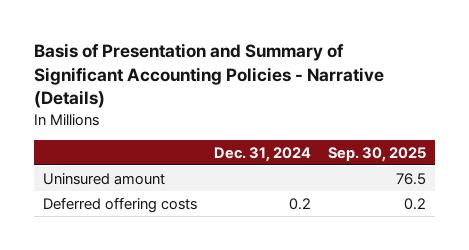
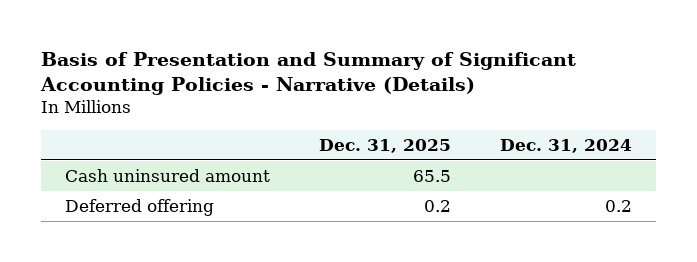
[328,146,427,162] Sep. 30, 2025 -> none
none -> [318,138,451,153] Dec. 31, 2025
[42,172,165,185] Uninsured amount -> [64,169,270,183] Cash uninsured amount
[42,196,197,213] Deferred offering costs -> [64,199,214,217] Deferred offering

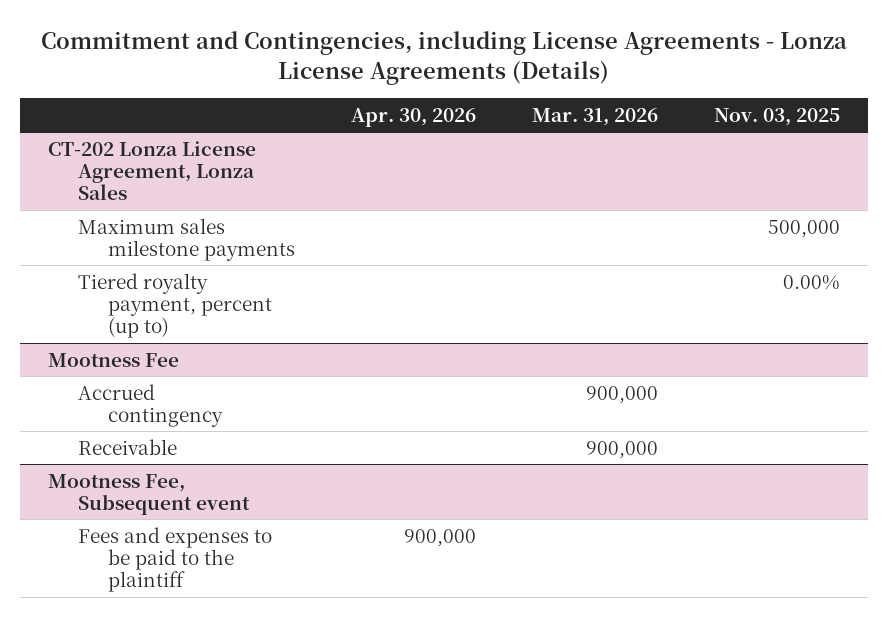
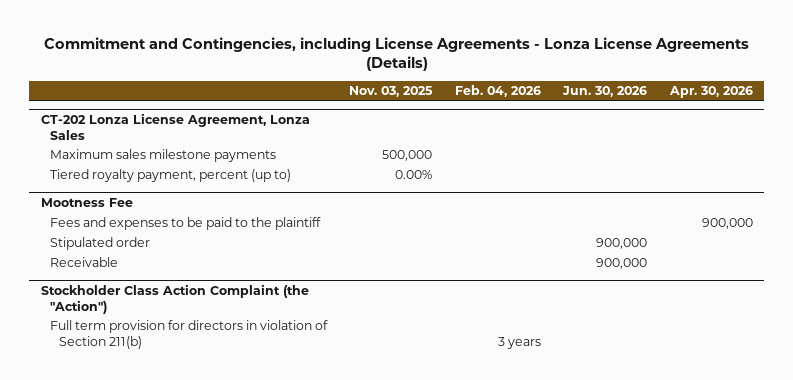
[531,107,658,126] Mar. 31, 2026 -> none
none -> [454,85,541,98] Feb. 04, 2026
none -> [562,86,648,98] Jun. 30, 2026
none -> [49,217,321,231] Fees and expenses to be paid to the plaintiff
[77,383,224,427] Accrued contingency -> [49,237,150,251] Stipulated order
[47,473,250,515] Mootness Fee, Subsequent event -> none
[77,526,272,593] Fees and expenses to be paid to the plaintiff -> none
none -> [40,284,309,314] Stockholder Class Action Complaint (the "Action")
none -> [49,320,328,349] Full term provision for directors in violation of Section 211(b)

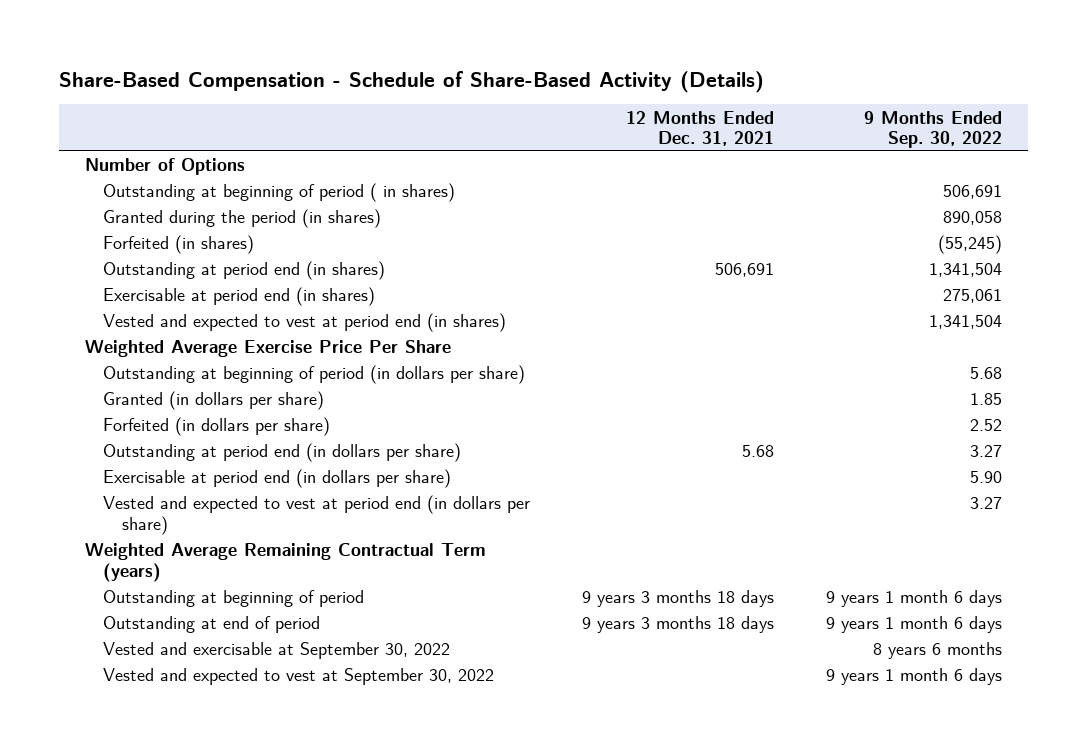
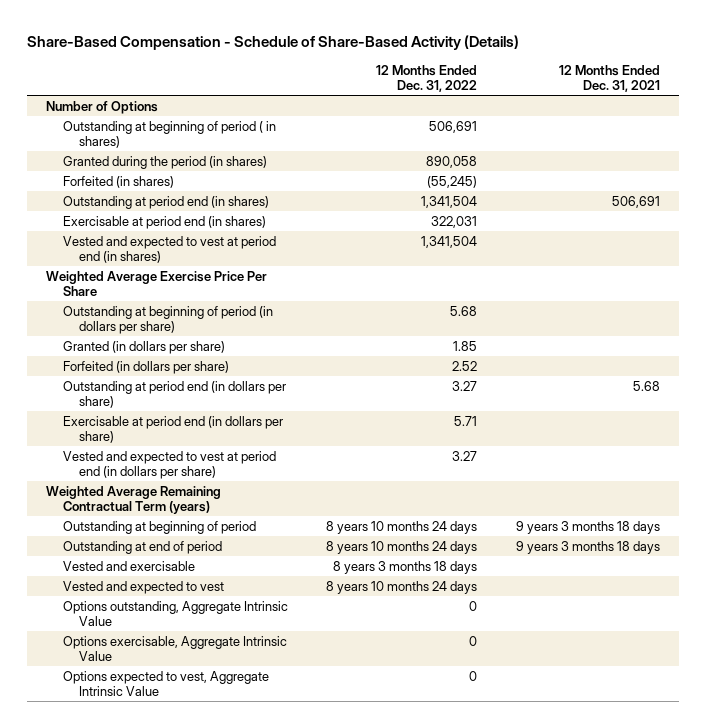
[864,110,1003,149] 9 Months Ended Sep. 30, 2022 -> none
none -> [376,64,478,92] 12 Months Ended Dec. 31, 2022
[103,642,451,660] Vested and exercisable at September 30, 2022 -> [62,560,195,571] Vested and exercisable
[103,668,495,686] Vested and expected to vest at September 30, 2022 -> [62,580,224,594] Vested and expected to vest
none -> [62,600,288,626] Options outstanding, Aggregate Intrinsic Value
none -> [62,635,287,661] Options exercisable, Aggregate Intrinsic Value
none -> [62,670,269,696] Options expected to vest, Aggregate Intrinsic Value

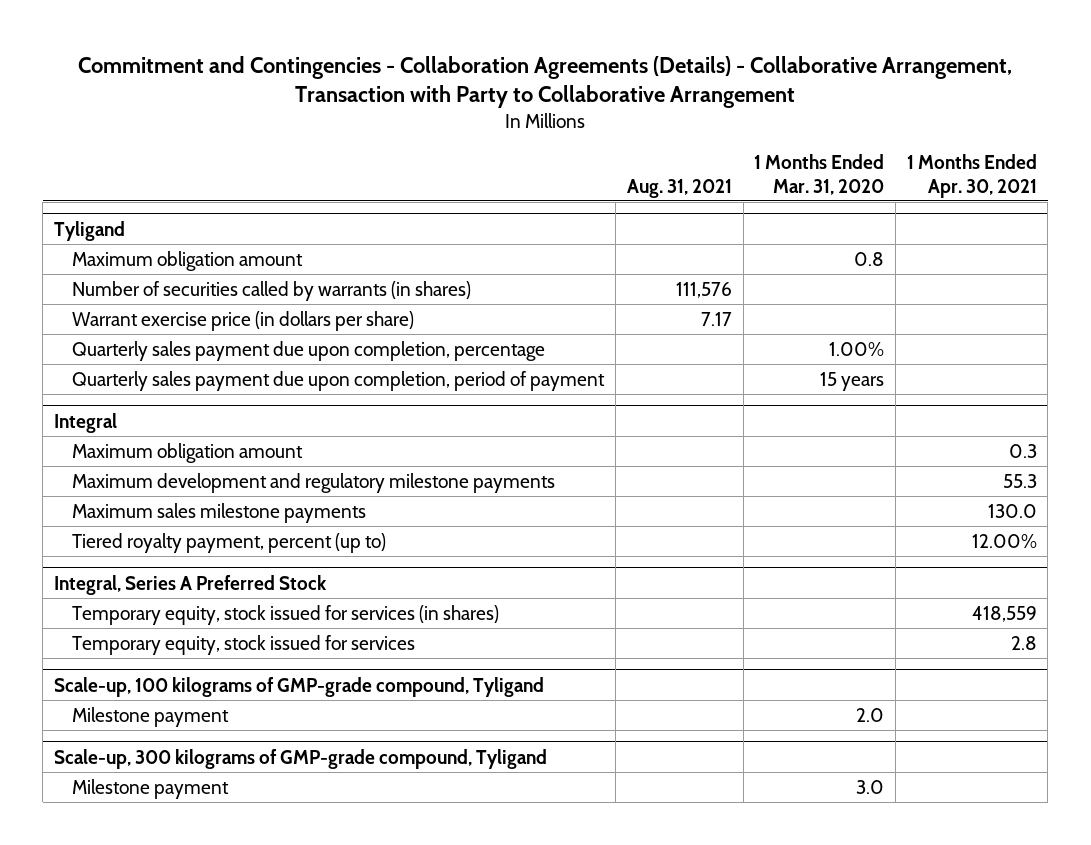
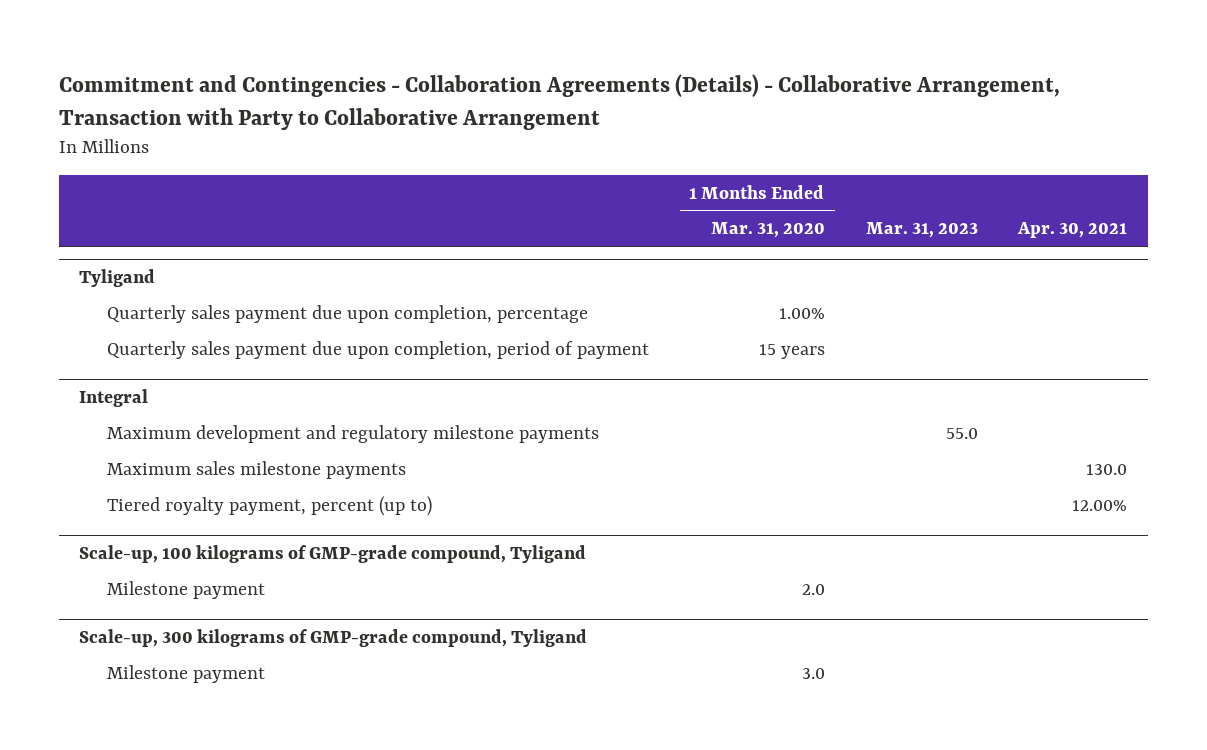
[626,178,732,198] Aug. 31, 2021 -> none
[906,154,1037,198] 1 Months Ended Apr. 30, 2021 -> none
none -> [865,222,978,239] Mar. 31, 2023
none -> [1017,222,1128,239] Apr. 30, 2021
[72,250,304,271] Maximum obligation amount -> none
[72,280,472,301] Number of securities called by warrants (in shares) -> none
[72,310,415,331] Warrant exercise price (in dollars per share) -> none
[72,442,304,463] Maximum obligation amount -> none
[54,574,328,595] Integral, Series A Preferred Stock -> none
[72,604,500,625] Temporary equity, stock issued for services (in shares) -> none
[72,634,416,655] Temporary equity, stock issued for services -> none

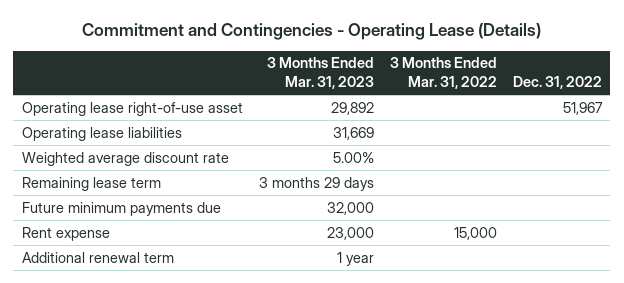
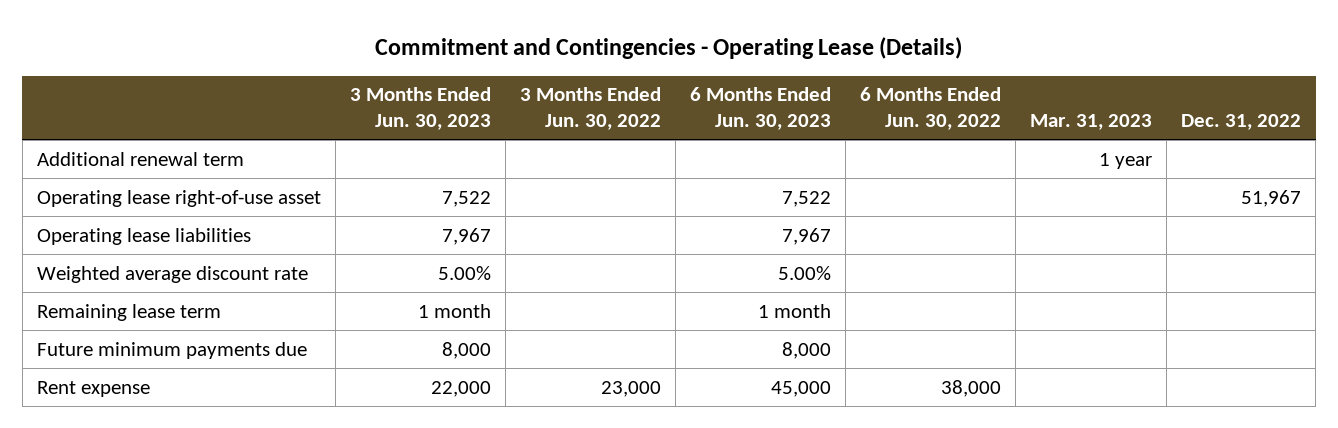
[266,57,374,90] 3 Months Ended Mar. 31, 2023 -> none
[389,57,497,90] 3 Months Ended Mar. 31, 2022 -> none
none -> [349,87,491,131] 3 Months Ended Jun. 30, 2023
none -> [519,87,661,131] 3 Months Ended Jun. 30, 2022
none -> [689,87,831,131] 6 Months Ended Jun. 30, 2023
none -> [859,87,1001,131] 6 Months Ended Jun. 30, 2022
none -> [1029,114,1152,131] Mar. 31, 2023
[21,251,174,263] Additional renewal term -> [36,151,244,166] Additional renewal term

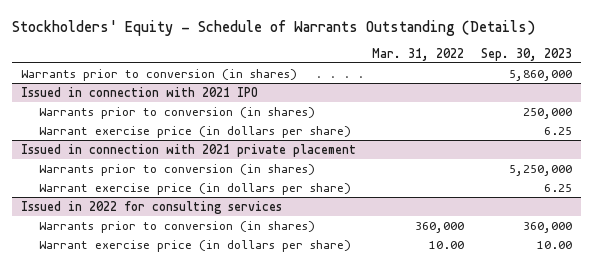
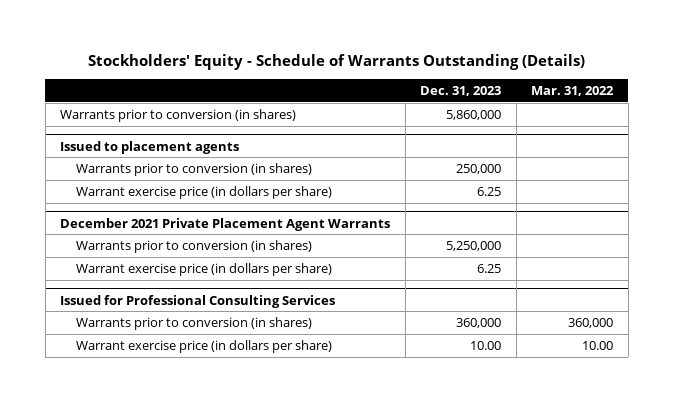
[481,47,573,61] Sep. 30, 2023 -> none
none -> [420,85,502,96] Dec. 31, 2023
[20,86,258,97] Issued in connection with 2021 IPO -> [60,140,240,154] Issued to placement agents
[20,143,356,157] Issued in connection with 2021 private placement -> [60,217,391,231] December 2021 Private Placement Agent Warrants
[20,200,282,214] Issued in 2022 for consulting services -> [60,294,336,308] Issued for Professional Consulting Services

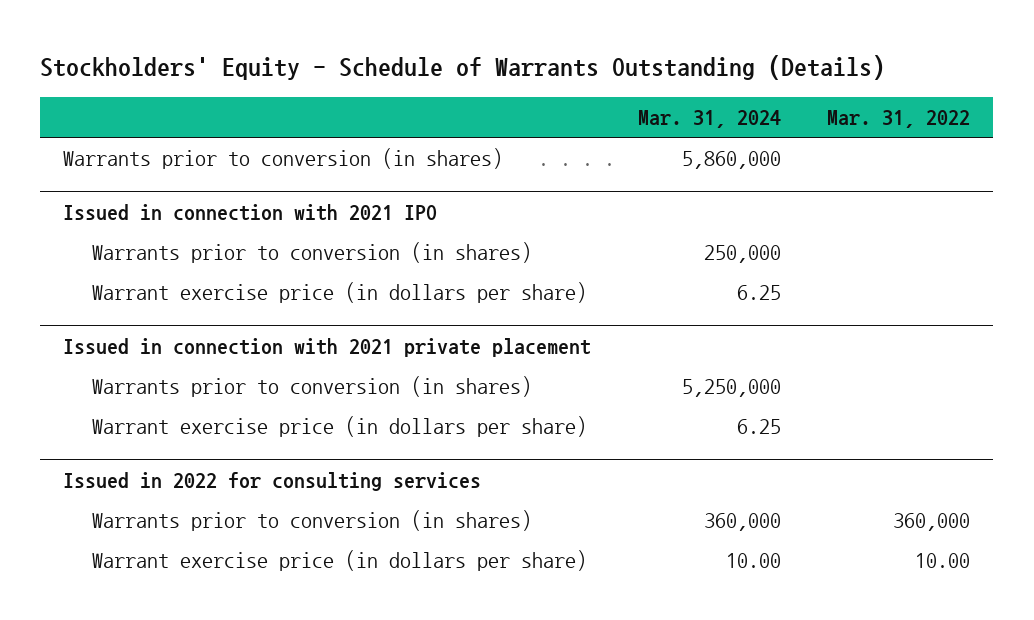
[420,85,502,96] Dec. 31, 2023 -> none
none -> [637,110,781,129] Mar. 31, 2024
[60,140,240,154] Issued to placement agents -> [63,204,438,222] Issued in connection with 2021 IPO
[60,217,391,231] December 2021 Private Placement Agent Warrants -> [63,338,592,358] Issued in connection with 2021 private placement
[60,294,336,308] Issued for Professional Consulting Services -> [63,472,482,492] Issued in 2022 for consulting services

